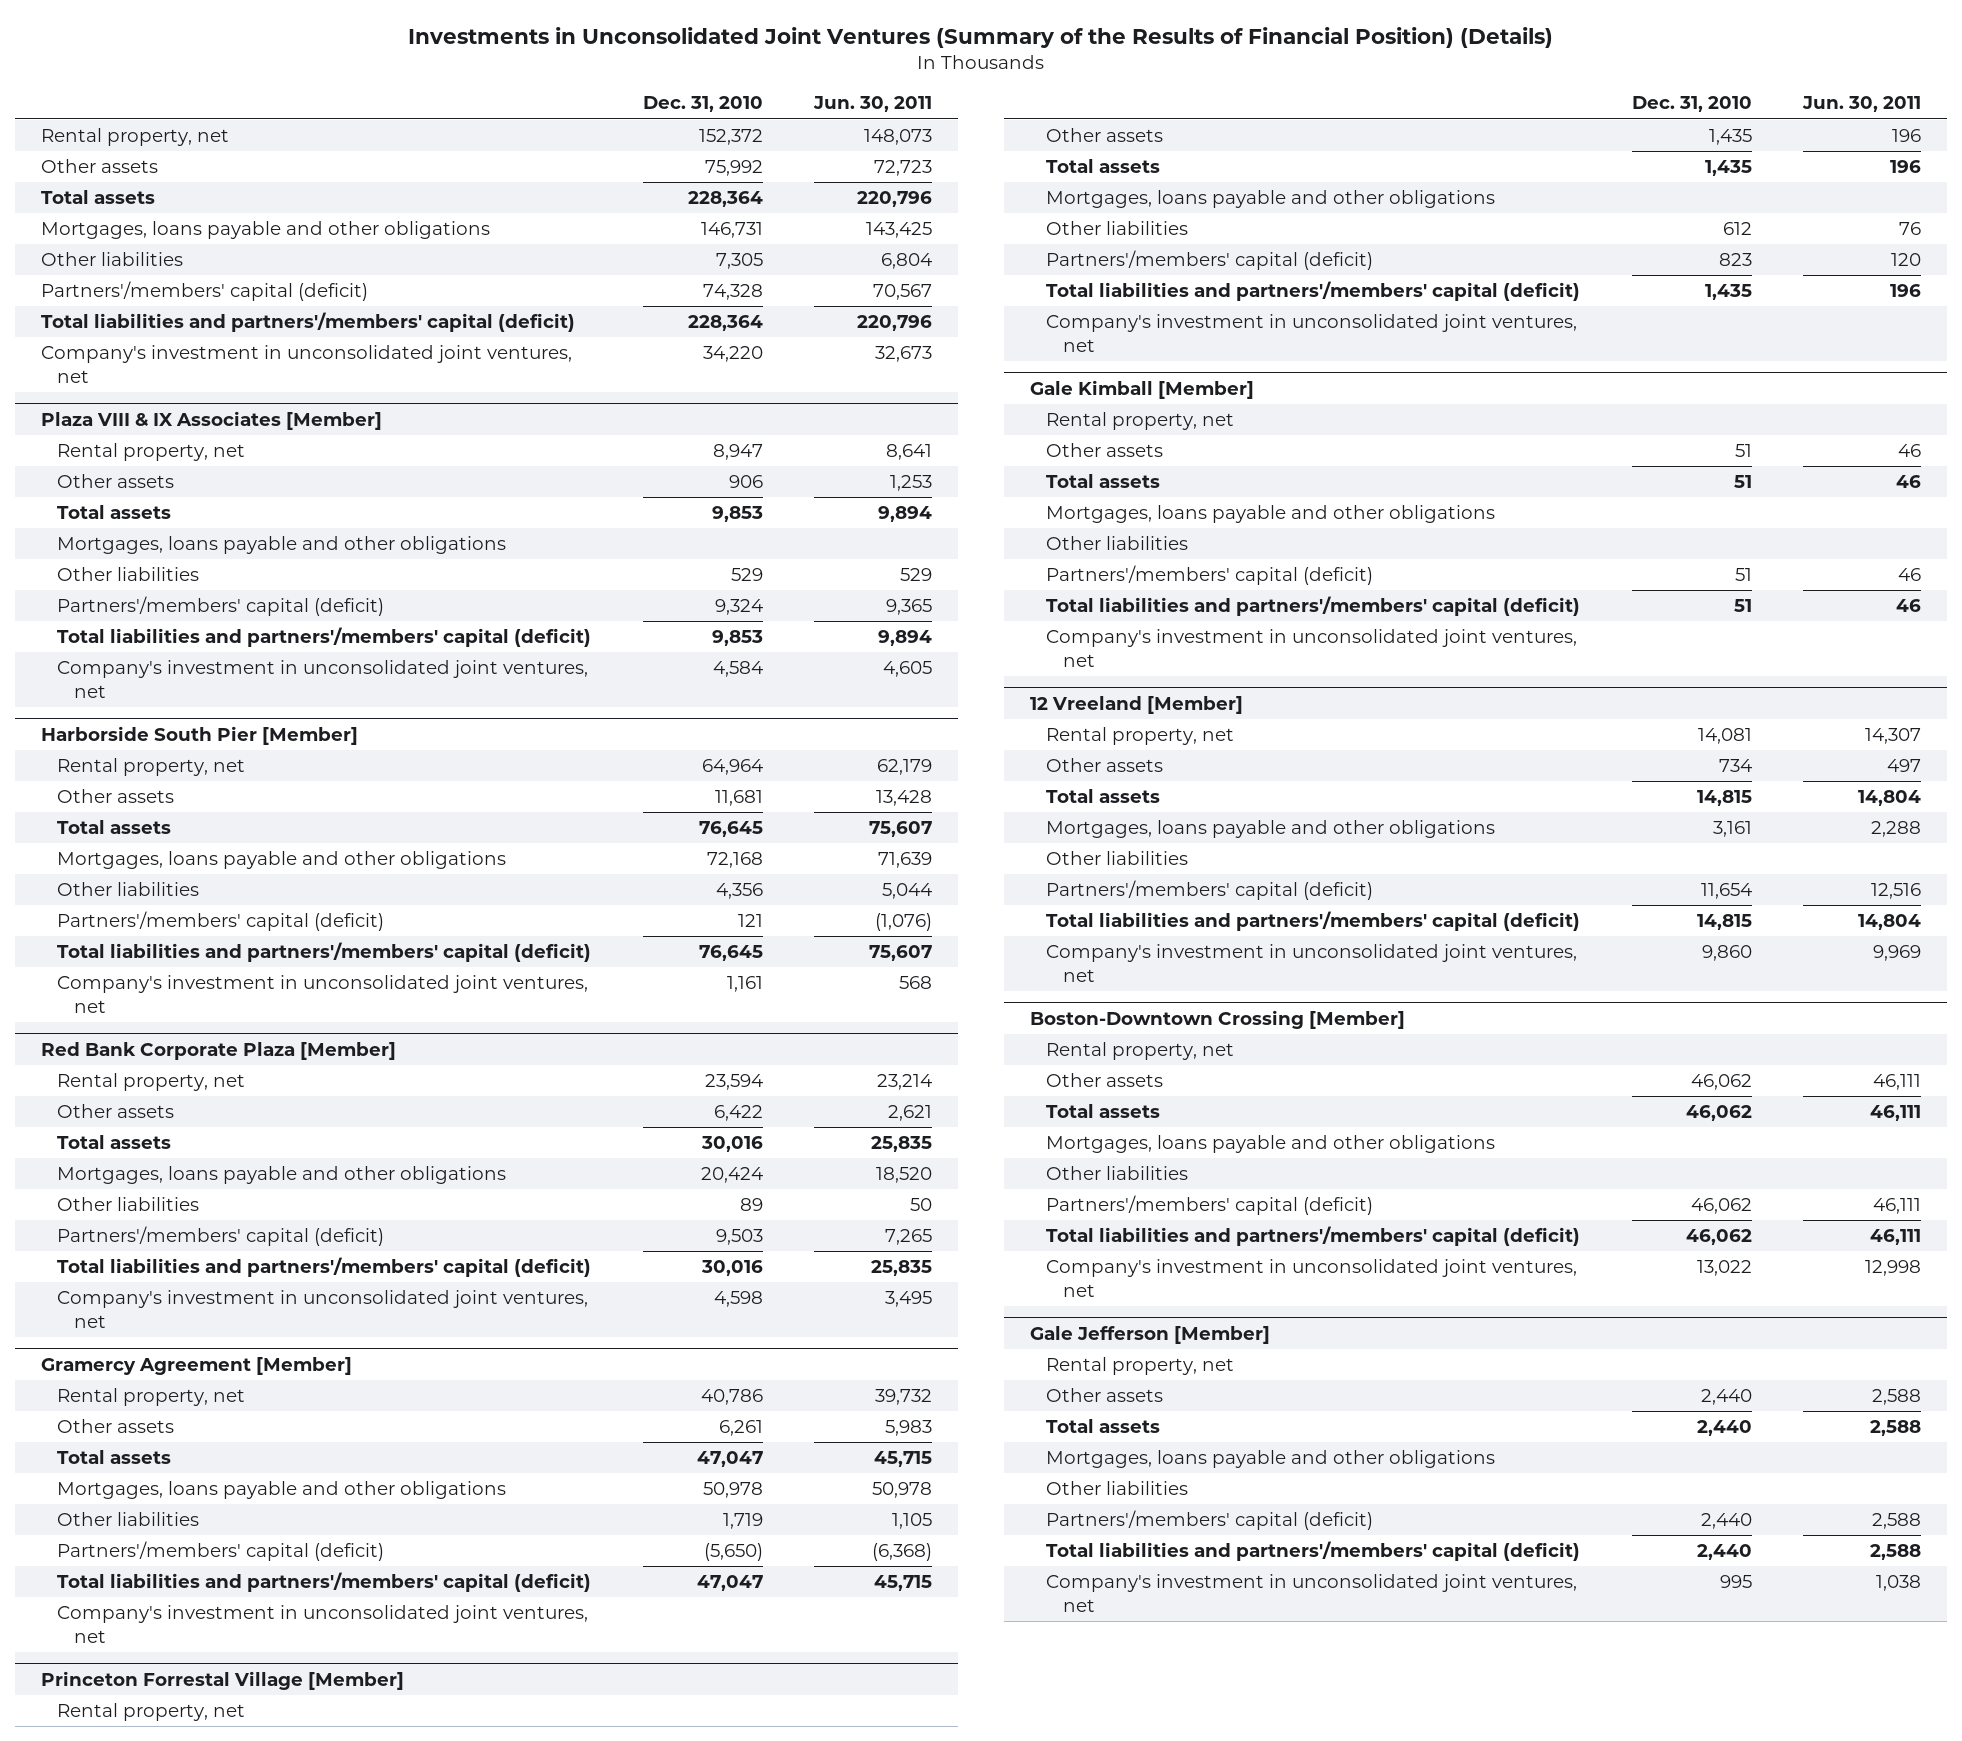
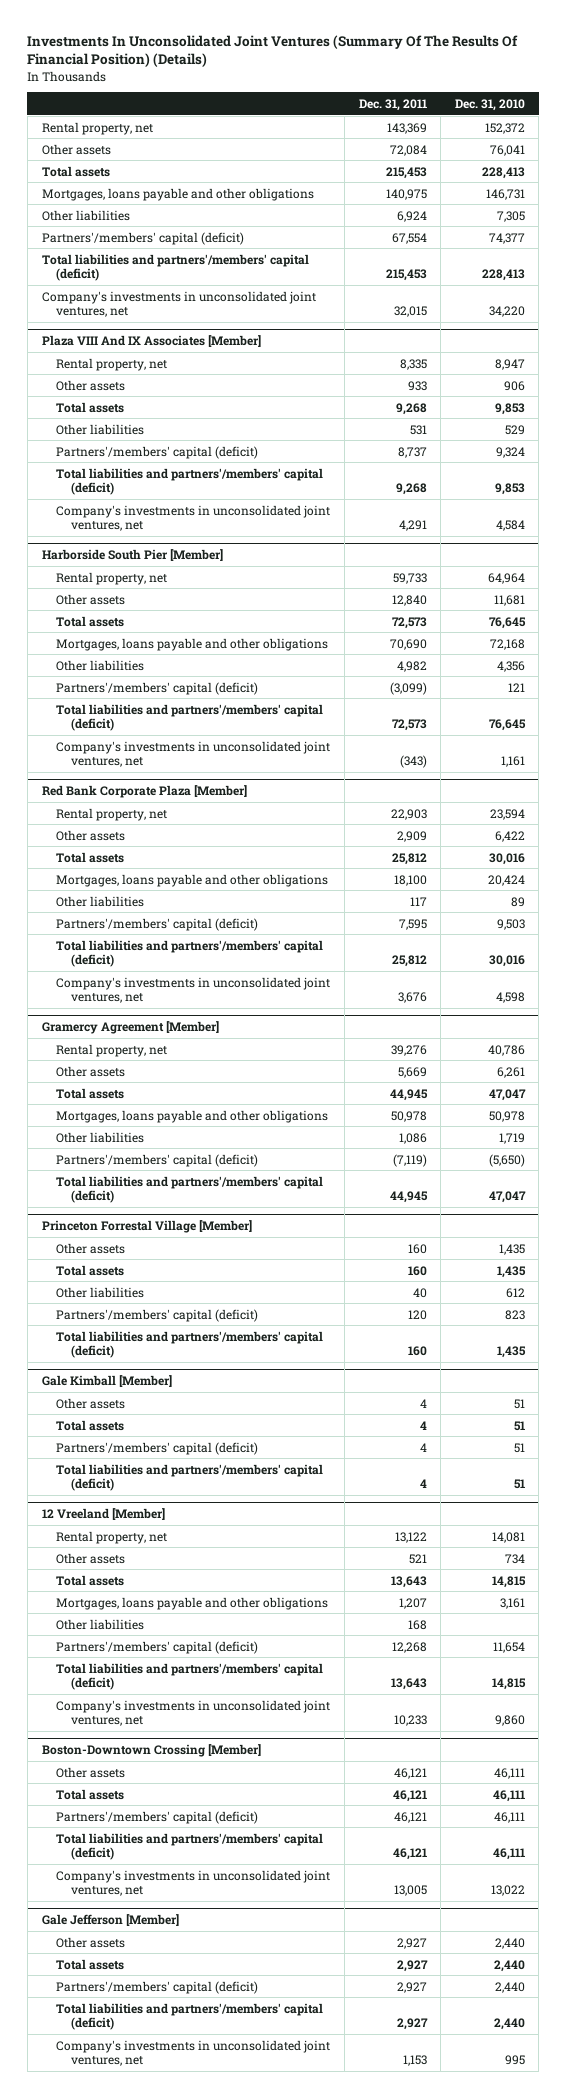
[408,26,1554,48] Investments in Unconsolidated Joint Ventures (Summary of the Results of Financial Position) (Details) -> [27,34,519,68] Investments In Unconsolidated Joint Ventures (Summary Of The Results Of Financial Position) (Details)
[813,96,933,113] Jun. 30, 2011 -> none
none -> [358,98,427,111] Dec. 31, 2011
[704,160,763,177] 75,992 -> [489,144,525,156] 76,041
[687,191,763,208] 228,364 -> [481,166,525,179] 228,413
[702,284,763,301] 74,328 -> [488,232,525,244] 74,377
[687,315,763,332] 228,364 -> [481,268,525,281] 228,413
[40,345,572,383] Company's investment in unconsolidated joint ventures, net -> [41,290,316,317] Company's investments in unconsolidated joint ventures, net
[40,410,382,430] Plaza VIII & IX Associates [Member] -> [41,334,261,347] Plaza VIII And IX Associates [Member]
[57,536,507,555] Mortgages, loans payable and other obligations -> none
[57,660,589,698] Company's investment in unconsolidated joint ventures, net -> [56,504,331,531] Company's investments in unconsolidated joint ventures, net
[57,975,589,1013] Company's investment in unconsolidated joint ventures, net -> [56,740,331,767] Company's investments in unconsolidated joint ventures, net
[57,1290,589,1328] Company's investment in unconsolidated joint ventures, net -> [56,976,331,1003] Company's investments in unconsolidated joint ventures, net
[57,1605,589,1643] Company's investment in unconsolidated joint ventures, net -> none
[57,1703,246,1722] Rental property, net -> none
[1046,190,1496,209] Mortgages, loans payable and other obligations -> none
[1046,314,1578,352] Company's investment in unconsolidated joint ventures, net -> none
[1046,412,1235,431] Rental property, net -> none
[1046,505,1496,524] Mortgages, loans payable and other obligations -> none
[1046,536,1189,551] Other liabilities -> none
[1046,629,1578,667] Company's investment in unconsolidated joint ventures, net -> none
[1046,944,1578,982] Company's investment in unconsolidated joint ventures, net -> [56,1699,331,1726] Company's investments in unconsolidated joint ventures, net
[1046,1042,1235,1061] Rental property, net -> none
[1046,1135,1496,1154] Mortgages, loans payable and other obligations -> none
[1046,1166,1189,1181] Other liabilities -> none
[1690,1074,1752,1091] 46,062 -> [493,1767,525,1779] 46,111
[1685,1105,1752,1122] 46,062 -> [492,1789,525,1802] 46,111
[1690,1198,1752,1215] 46,062 -> [493,1811,525,1823] 46,111
[1685,1229,1752,1246] 46,062 -> [492,1847,525,1860] 46,111
[1046,1259,1578,1297] Company's investment in unconsolidated joint ventures, net -> [56,1869,331,1896] Company's investments in unconsolidated joint ventures, net
[1046,1357,1235,1376] Rental property, net -> none
[1046,1450,1496,1469] Mortgages, loans payable and other obligations -> none
[1046,1481,1189,1496] Other liabilities -> none
[1046,1574,1578,1612] Company's investment in unconsolidated joint ventures, net -> [56,2039,331,2066] Company's investments in unconsolidated joint ventures, net

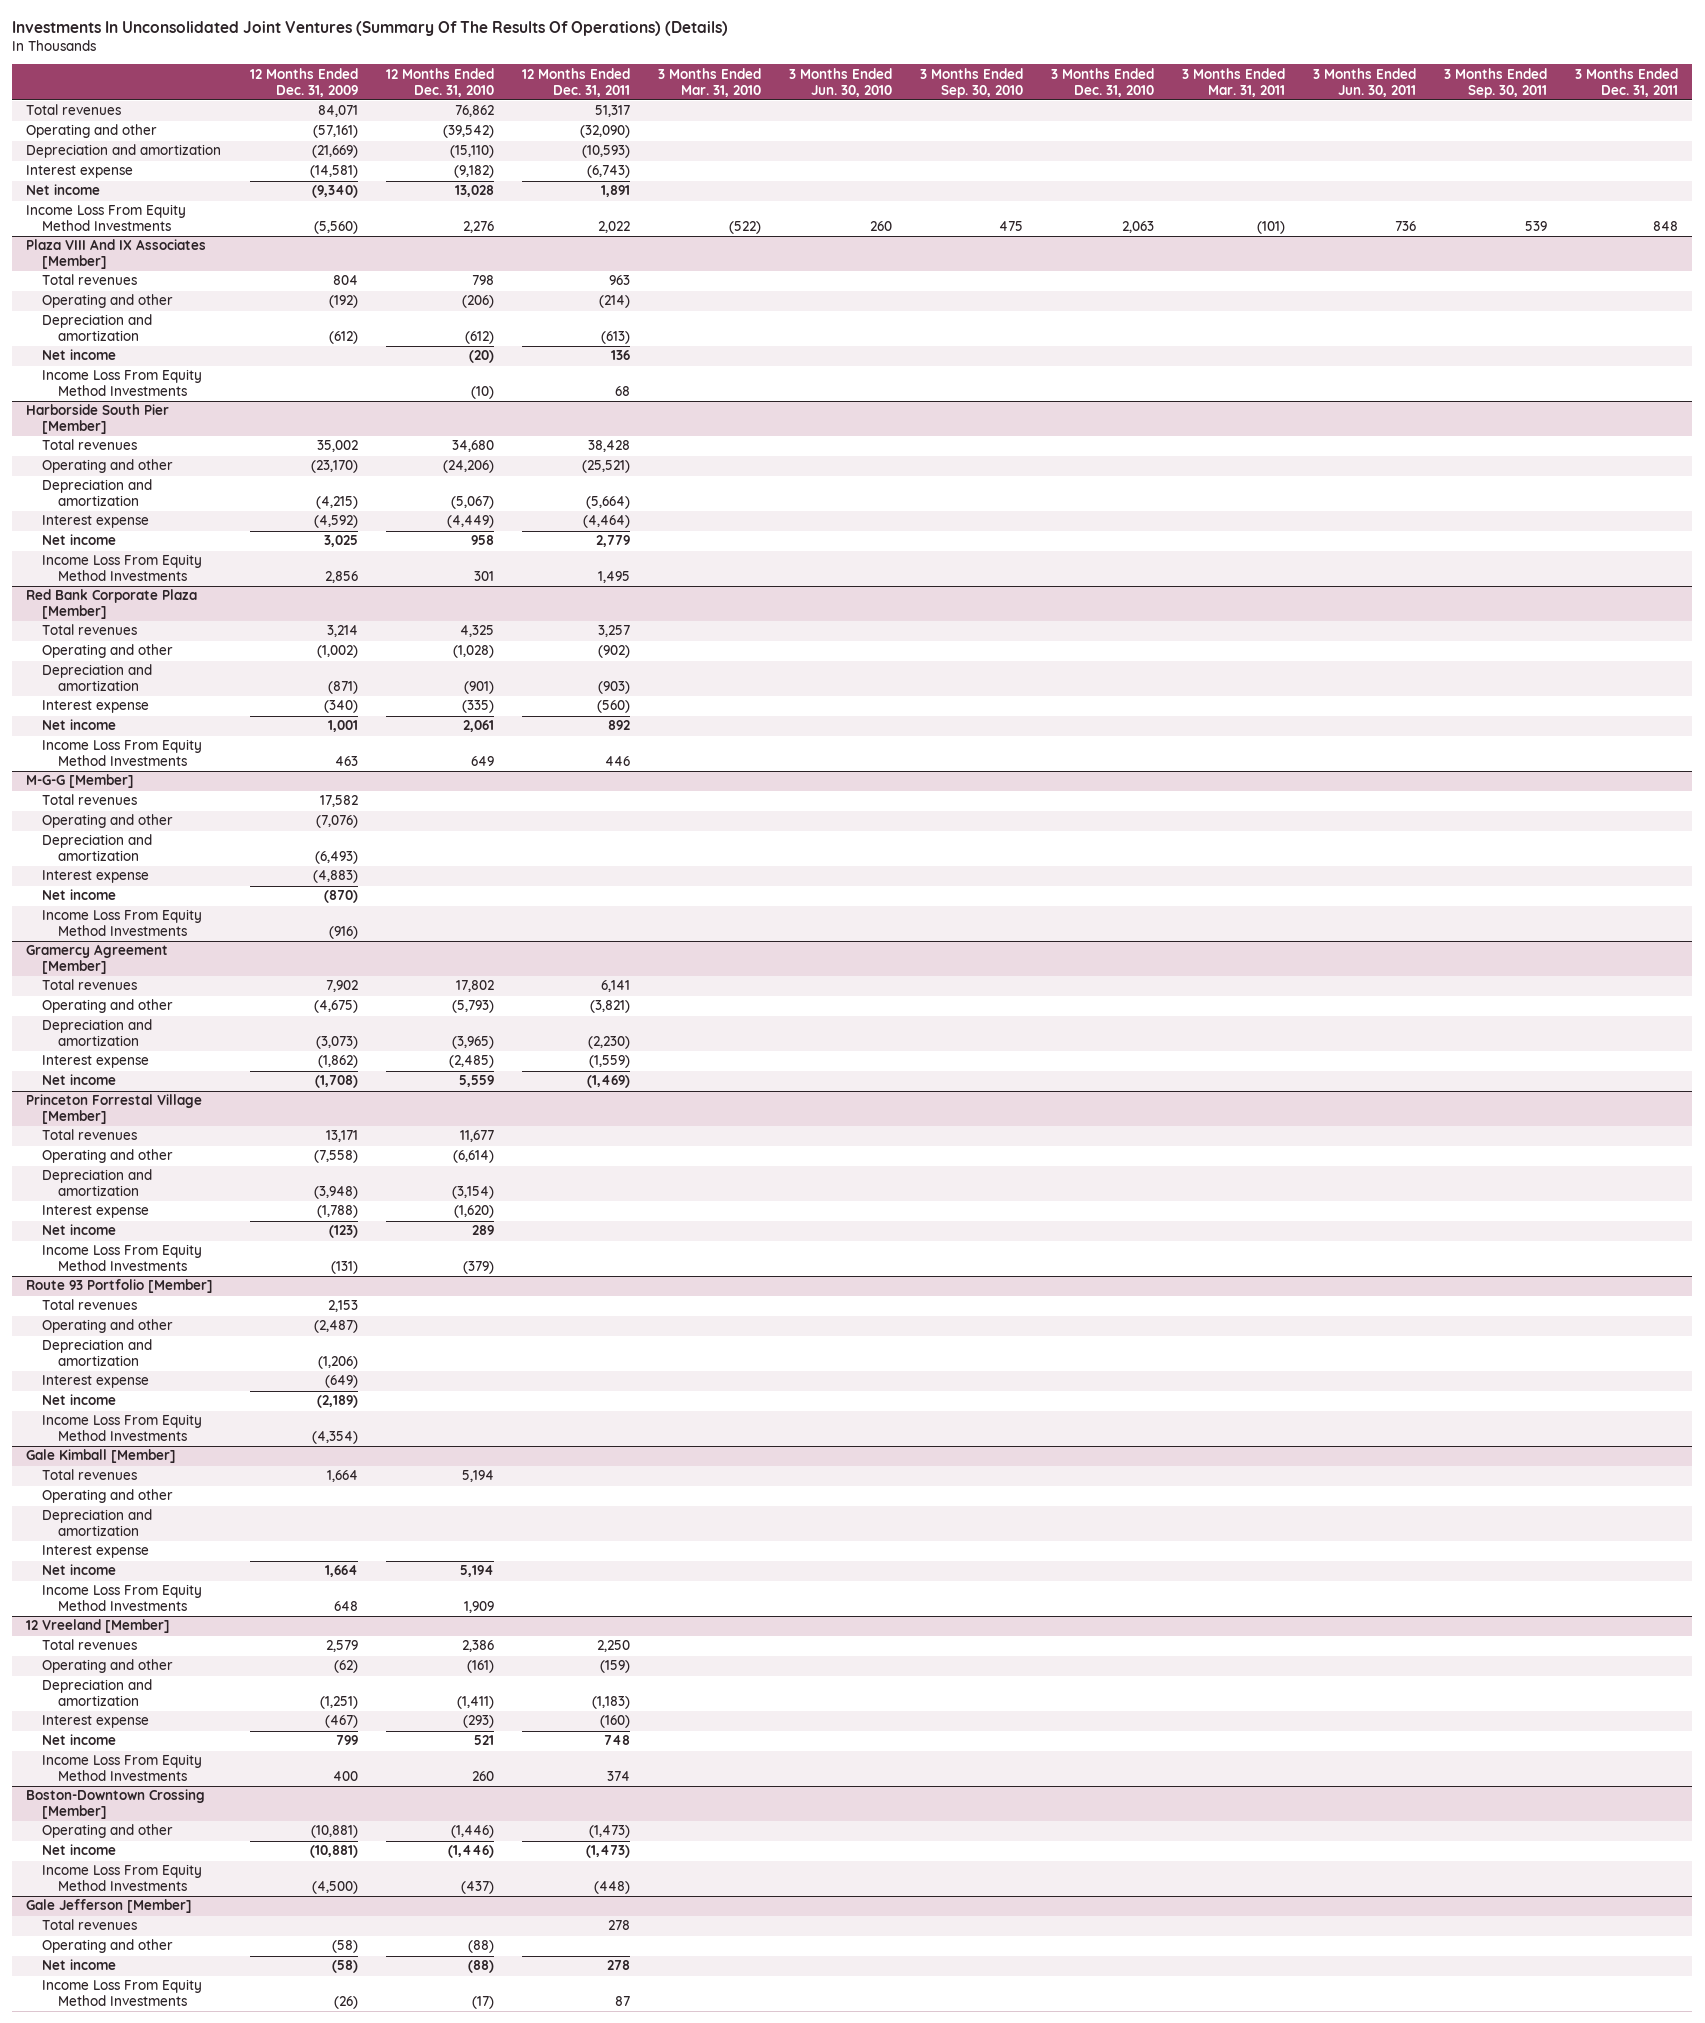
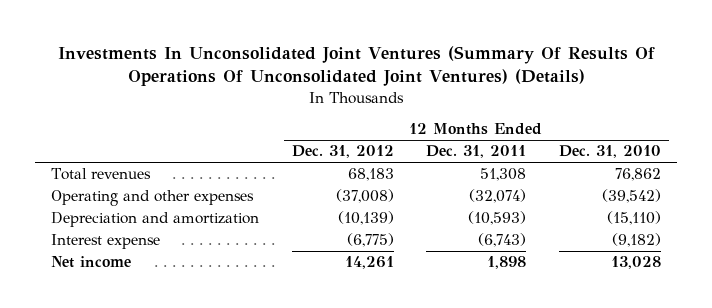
[12,21,729,37] Investments In Unconsolidated Joint Ventures (Summary Of The Results Of Operations) (Details) -> [58,45,656,87] Investments In Unconsolidated Joint Ventures (Summary Of Results Of Operations Of Unconsolidated Joint Ventures) (Details)
[249,67,358,97] 12 Months Ended Dec. 31, 2009 -> none
[657,67,761,97] 3 Months Ended Mar. 31, 2010 -> none
[788,67,892,97] 3 Months Ended Jun. 30, 2010 -> none
[919,67,1023,98] 3 Months Ended Sep. 30, 2010 -> none
[1050,67,1154,97] 3 Months Ended Dec. 31, 2010 -> none
[1182,67,1286,97] 3 Months Ended Mar. 31, 2011 -> none
[1313,67,1417,97] 3 Months Ended Jun. 30, 2011 -> none
[1444,67,1548,98] 3 Months Ended Sep. 30, 2011 -> none
[1575,67,1679,97] 3 Months Ended Dec. 31, 2011 -> none
none -> [291,145,394,159] Dec. 31, 2012
[594,105,630,118] 51,317 -> [480,168,527,182] 51,308
[26,124,158,139] Operating and other -> [51,190,255,207] Operating and other expenses
[579,125,630,139] (32,090) -> [469,189,527,204] (32,074)
[26,204,187,232] Income Loss From Equity Method Investments -> none
[26,239,207,270] Plaza VIII And IX Associates [Member] -> none
[42,274,138,286] Total revenues -> none
[42,294,174,309] Operating and other -> none
[42,314,153,342] Depreciation and amortization -> none
[42,349,117,361] Net income -> none
[42,369,203,397] Income Loss From Equity Method Investments -> none
[26,404,170,435] Harborside South Pier [Member] -> none
[42,439,138,451] Total revenues -> none
[42,459,174,474] Operating and other -> none
[42,479,153,507] Depreciation and amortization -> none
[42,515,150,529] Interest expense -> none
[42,534,117,546] Net income -> none
[42,554,203,582] Income Loss From Equity Method Investments -> none
[26,589,198,620] Red Bank Corporate Plaza [Member] -> none
[42,624,138,636] Total revenues -> none
[42,644,174,659] Operating and other -> none
[42,664,153,692] Depreciation and amortization -> none
[42,700,150,714] Interest expense -> none
[42,719,117,731] Net income -> none
[42,739,203,767] Income Loss From Equity Method Investments -> none
[26,774,135,789] M-G-G [Member] -> none
[42,794,138,806] Total revenues -> none
[42,814,174,829] Operating and other -> none
[42,834,153,862] Depreciation and amortization -> none
[42,870,150,884] Interest expense -> none
[42,889,117,901] Net income -> none
[42,909,203,937] Income Loss From Equity Method Investments -> none
[26,944,169,975] Gramercy Agreement [Member] -> none
[42,979,138,991] Total revenues -> none
[42,999,174,1014] Operating and other -> none
[42,1019,153,1047] Depreciation and amortization -> none
[42,1055,150,1069] Interest expense -> none
[42,1074,117,1086] Net income -> none
[26,1094,203,1125] Princeton Forrestal Village [Member] -> none
[42,1129,138,1141] Total revenues -> none
[42,1149,174,1164] Operating and other -> none
[42,1169,153,1197] Depreciation and amortization -> none
[42,1205,150,1219] Interest expense -> none
[42,1224,117,1236] Net income -> none
[42,1244,203,1272] Income Loss From Equity Method Investments -> none
[26,1279,214,1294] Route 93 Portfolio [Member] -> none
[42,1299,138,1311] Total revenues -> none
[42,1319,174,1334] Operating and other -> none
[42,1339,153,1367] Depreciation and amortization -> none
[42,1375,150,1389] Interest expense -> none
[42,1394,117,1406] Net income -> none
[42,1414,203,1442] Income Loss From Equity Method Investments -> none
[26,1449,177,1464] Gale Kimball [Member] -> none
[42,1469,138,1481] Total revenues -> none
[42,1489,174,1504] Operating and other -> none
[42,1509,153,1537] Depreciation and amortization -> none
[42,1545,150,1559] Interest expense -> none
[42,1564,117,1576] Net income -> none
[42,1584,203,1612] Income Loss From Equity Method Investments -> none
[26,1619,171,1634] 12 Vreeland [Member] -> none
[42,1639,138,1651] Total revenues -> none
[42,1659,174,1674] Operating and other -> none
[42,1679,153,1707] Depreciation and amortization -> none
[42,1715,150,1729] Interest expense -> none
[42,1734,117,1746] Net income -> none
[42,1754,203,1782] Income Loss From Equity Method Investments -> none
[26,1789,206,1820] Boston-Downtown Crossing [Member] -> none
[42,1824,174,1839] Operating and other -> none
[42,1844,117,1856] Net income -> none
[42,1864,203,1892] Income Loss From Equity Method Investments -> none
[26,1899,193,1914] Gale Jefferson [Member] -> none
[42,1919,138,1931] Total revenues -> none
[42,1939,174,1954] Operating and other -> none
[42,1959,117,1971] Net income -> none
[42,1979,203,2007] Income Loss From Equity Method Investments -> none
[600,185,630,198] 1,891 -> [487,256,527,270] 1,898

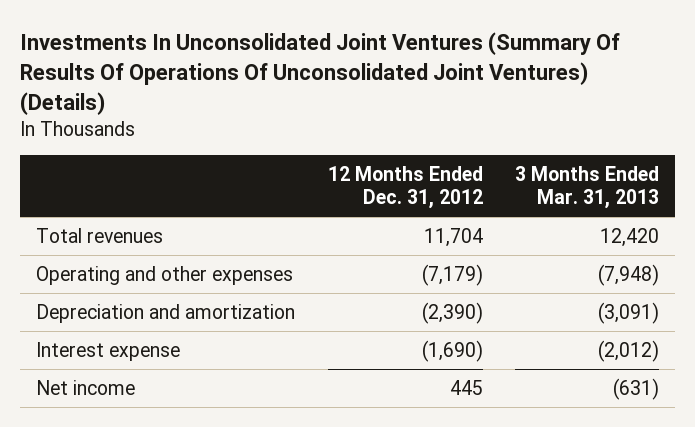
[426,145,527,159] Dec. 31, 2011 -> none
[558,145,661,159] Dec. 31, 2010 -> none
none -> [514,166,659,210] 3 Months Ended Mar. 31, 2013
[347,168,394,182] 68,183 -> [423,227,483,247] 11,704
[335,189,394,204] (37,008) -> [421,263,483,286] (7,179)
[337,211,394,226] (10,139) -> [421,301,483,324] (2,390)
[346,233,394,248] (6,775) -> [421,339,483,362] (1,690)
[344,256,394,270] 14,261 -> [449,379,483,395] 445

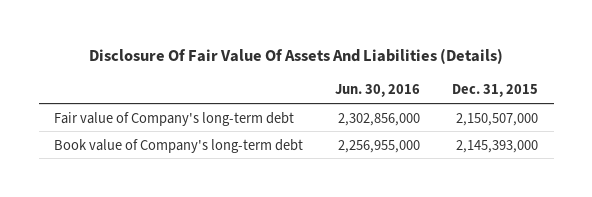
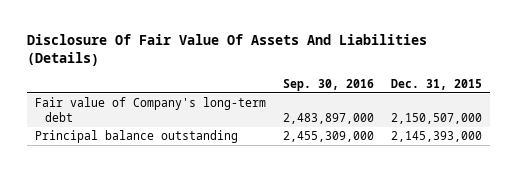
[335,84,421,98] Jun. 30, 2016 -> none
none -> [283,79,375,92] Sep. 30, 2016
[54,138,304,153] Book value of Company's long-term debt -> [35,130,239,144] Principal balance outstanding

